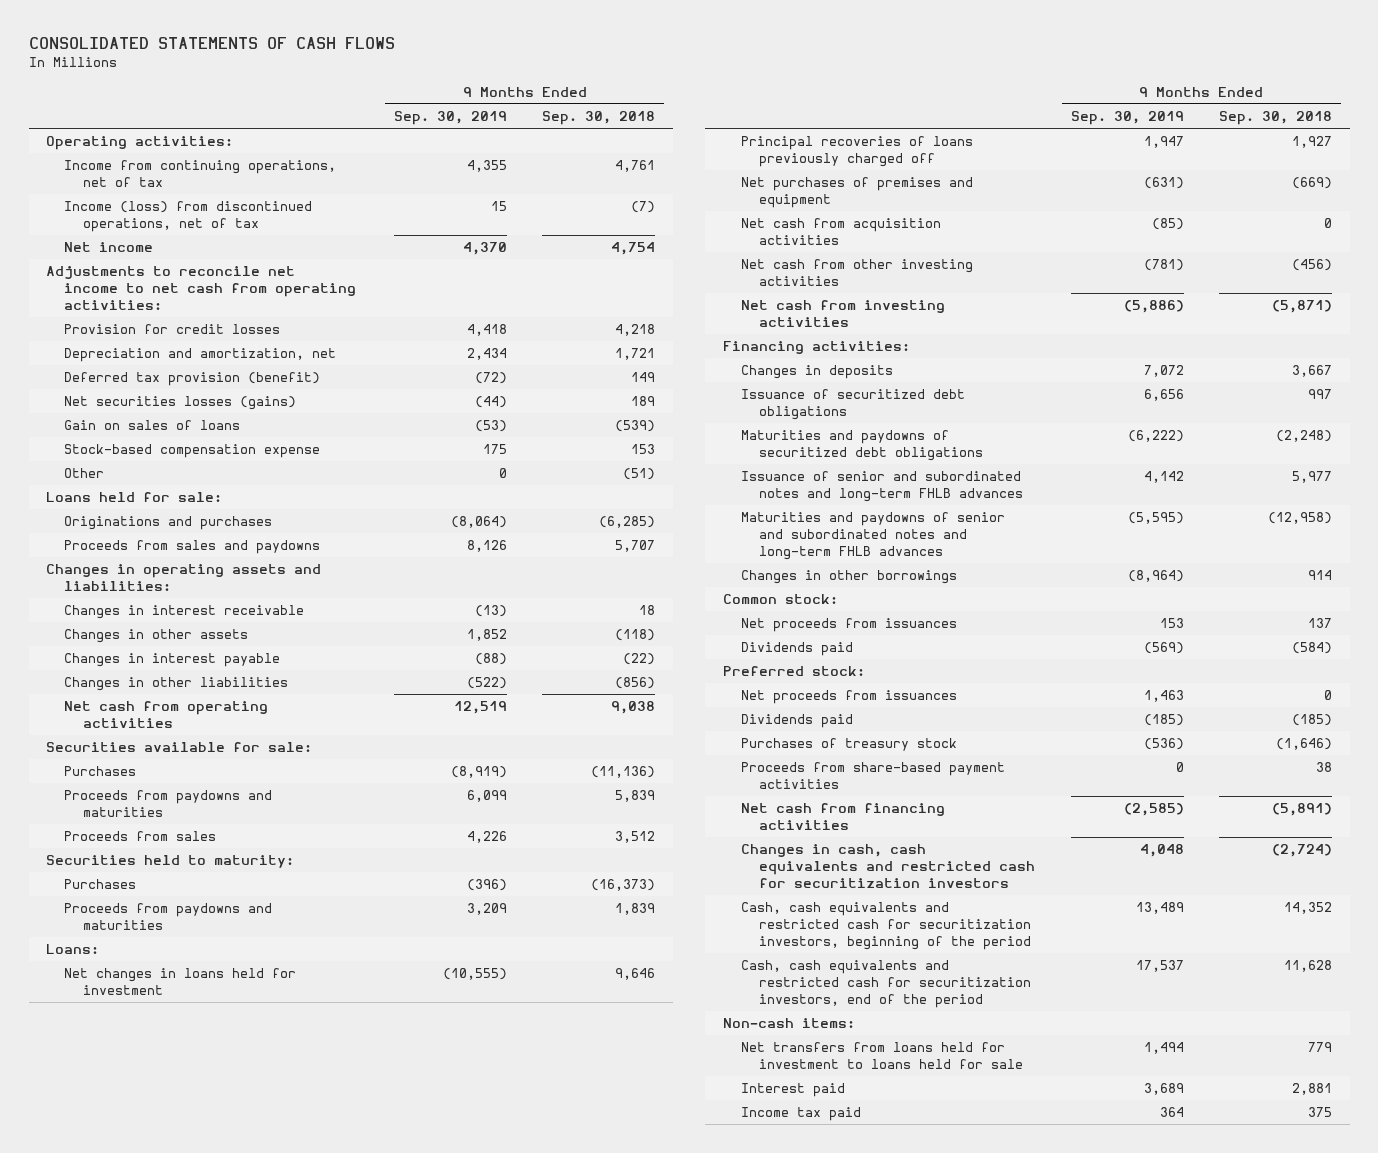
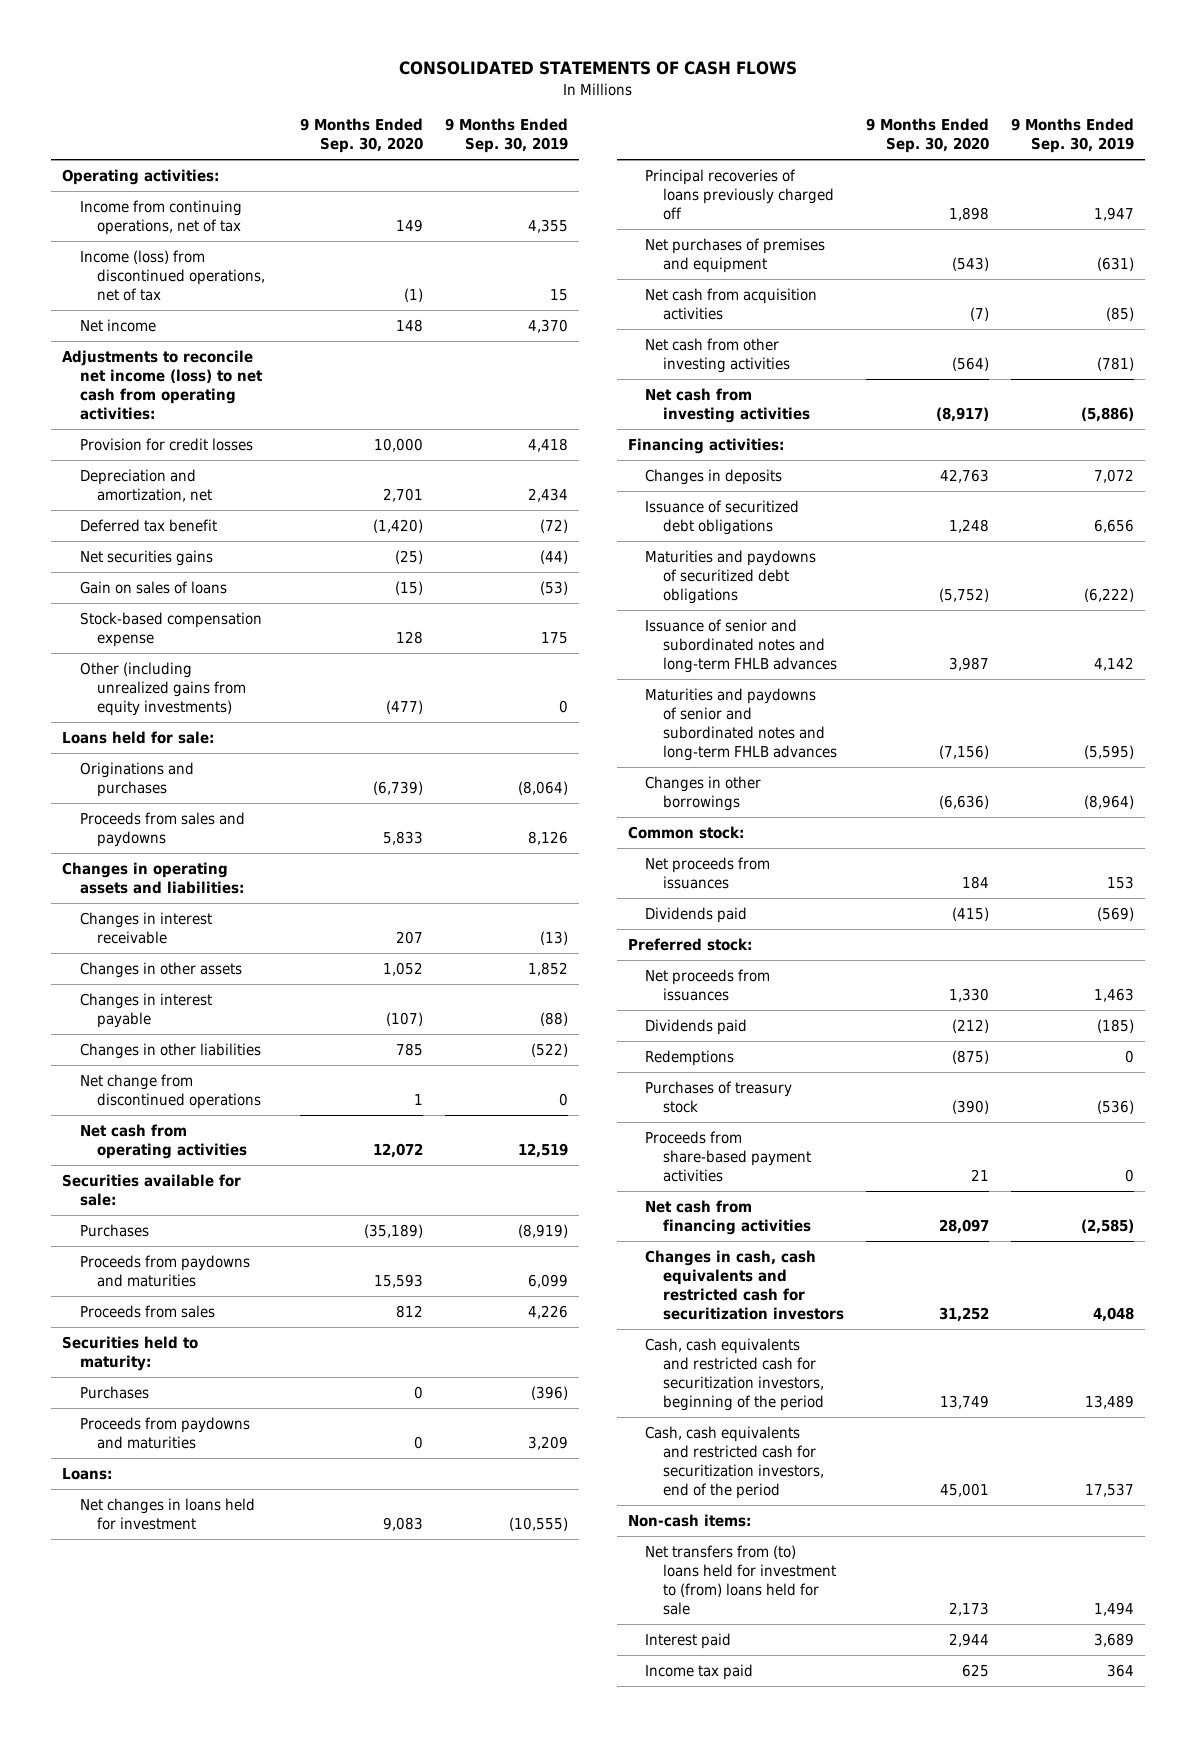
[542,110,656,125] Sep. 30, 2018 -> none
none -> [300,118,424,154] 9 Months Ended Sep. 30, 2020
[46,266,357,310] Adjustments to reconcile net income to net cash from operating activities: -> [62,349,263,420] Adjustments to reconcile net income (loss) to net cash from operating activities:
[64,372,321,387] Deferred tax provision (benefit) -> [79,518,217,532] Deferred tax benefit
[64,396,297,411] Net securities losses (gains) -> [79,549,213,566] Net securities gains
[64,468,105,479] Other -> [79,661,247,716] Other (including unrealized gains from equity investments)
none -> [79,1073,262,1109] Net change from discontinued operations
none -> [645,1049,735,1066] Redemptions
[741,1042,1024,1069] Net transfers from loans held for investment to loans held for sale -> [645,1544,836,1615] Net transfers from (to) loans held for investment to (from) loans held for sale

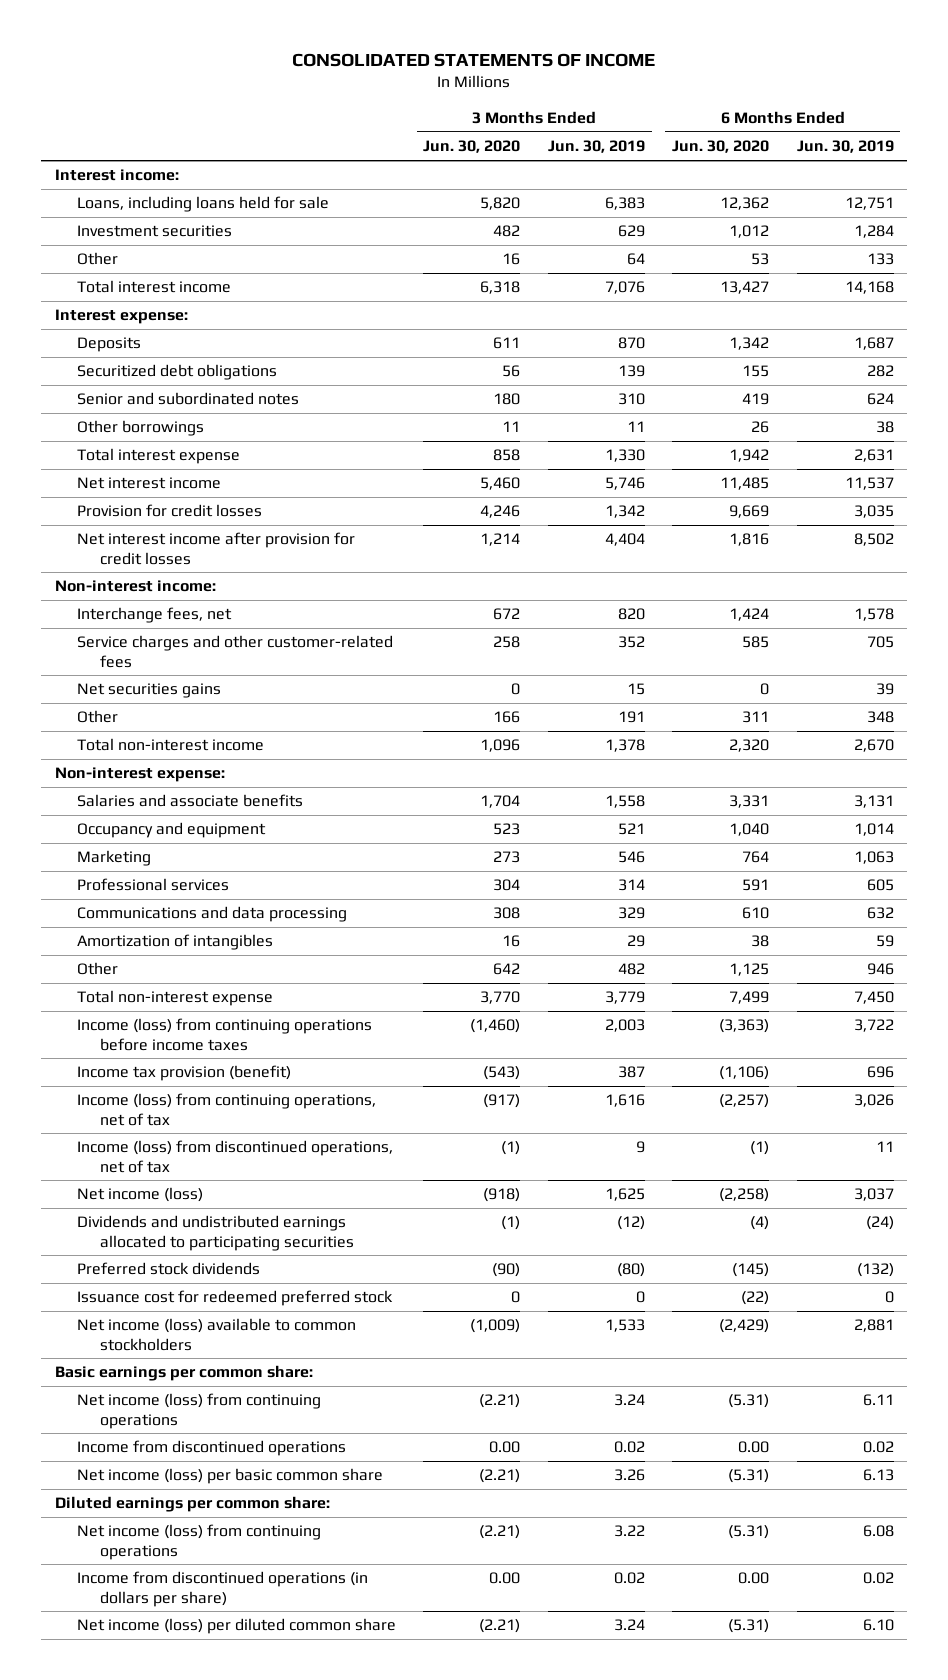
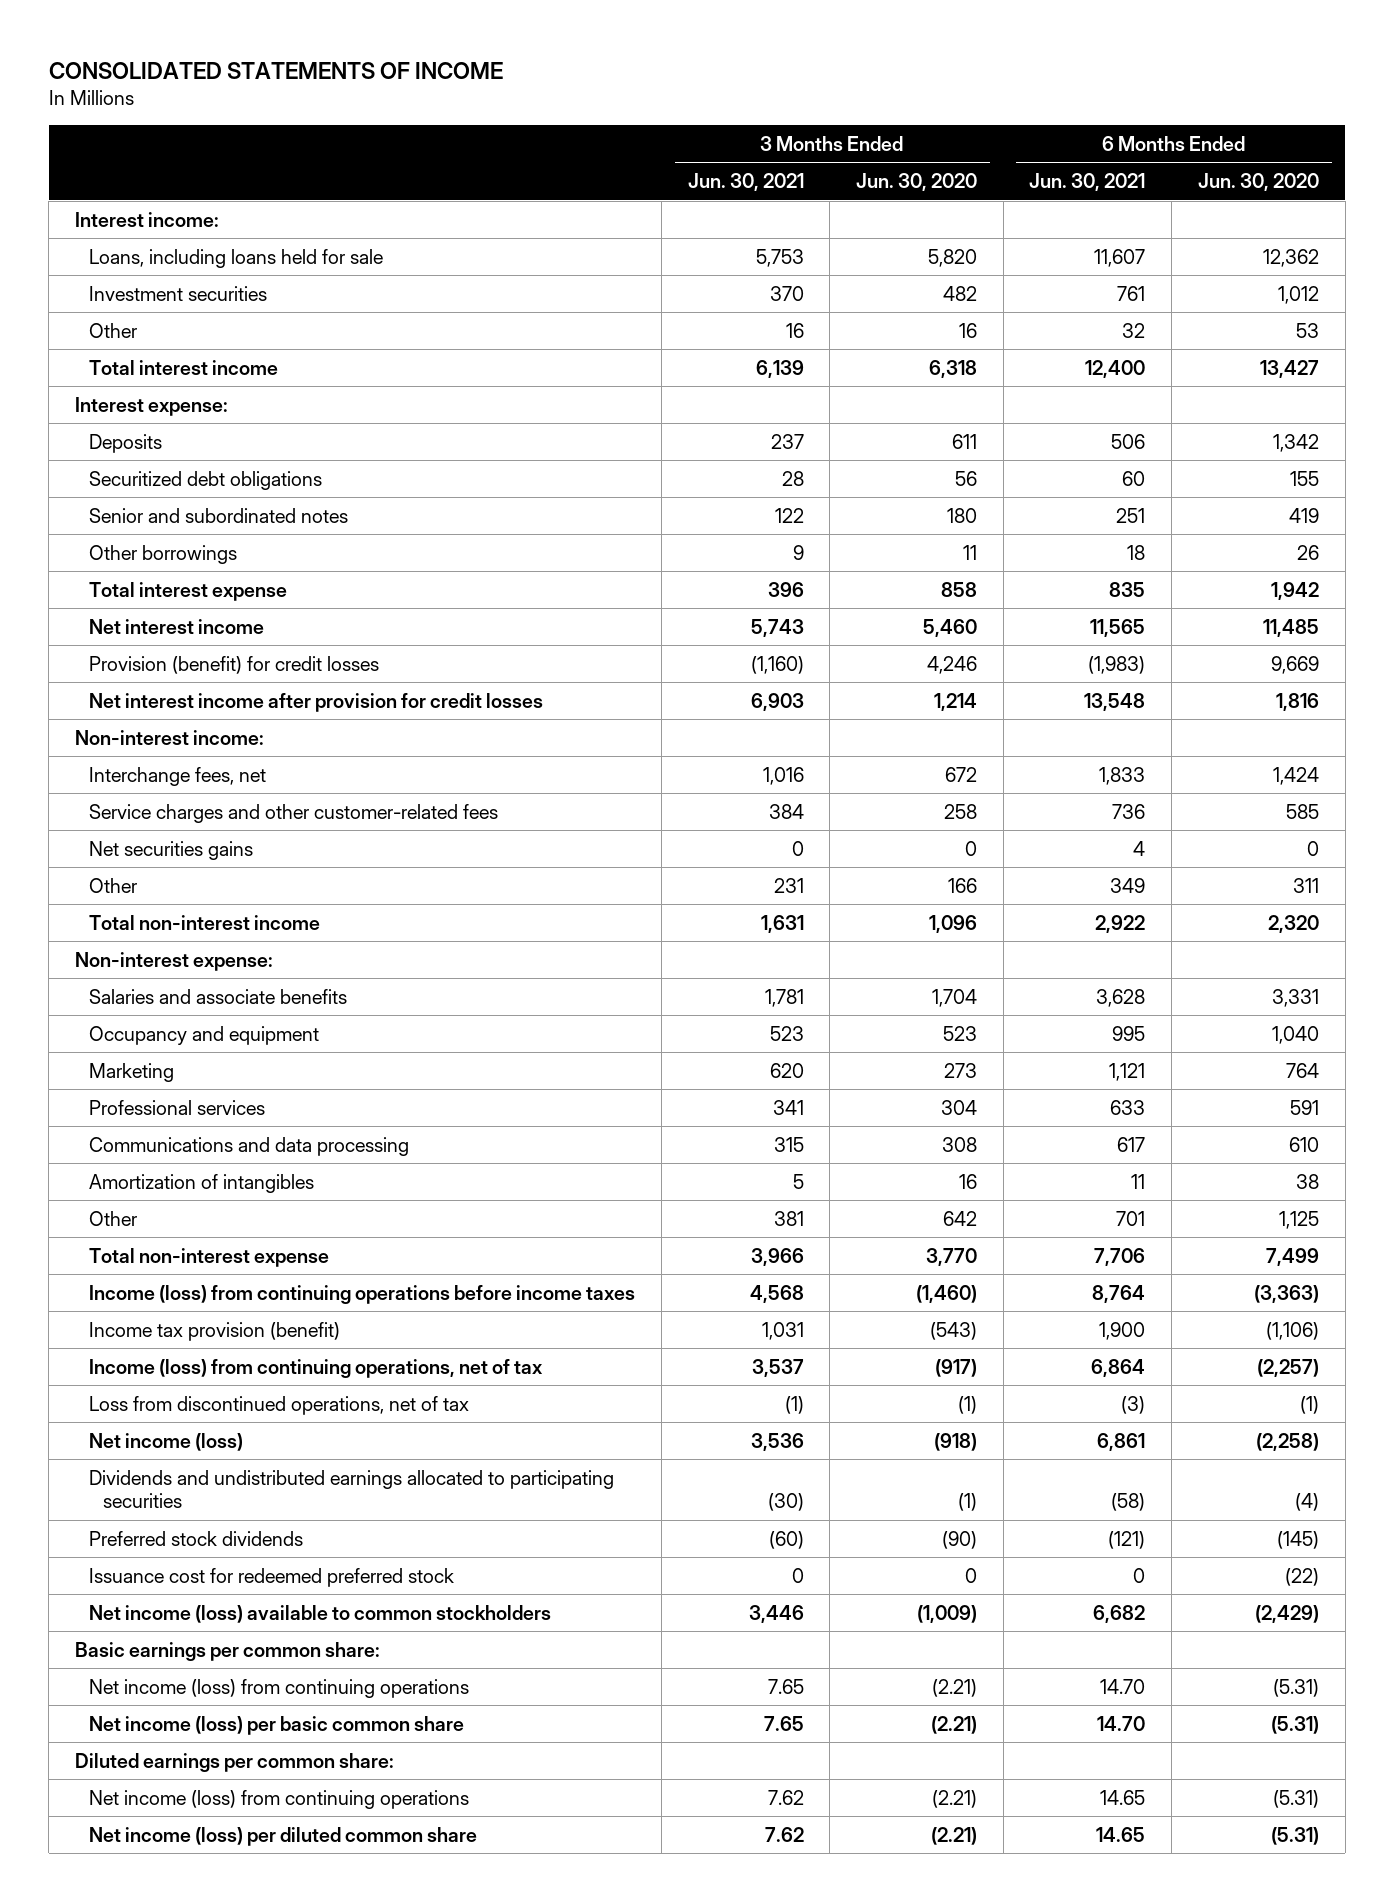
[547,140,645,154] Jun. 30, 2019 -> none
[796,140,894,154] Jun. 30, 2019 -> none
none -> [687,173,804,192] Jun. 30, 2021
none -> [1029,173,1146,192] Jun. 30, 2021
[77,504,263,518] Provision for credit losses -> [89,655,380,674] Provision (benefit) for credit losses
[77,1140,394,1173] Income (loss) from discontinued operations, net of tax -> [89,1395,470,1415] Loss from discontinued operations, net of tax
[77,1440,347,1457] Income from discontinued operations -> none
[77,1571,369,1607] Income from discontinued operations (in dollars per share) -> none

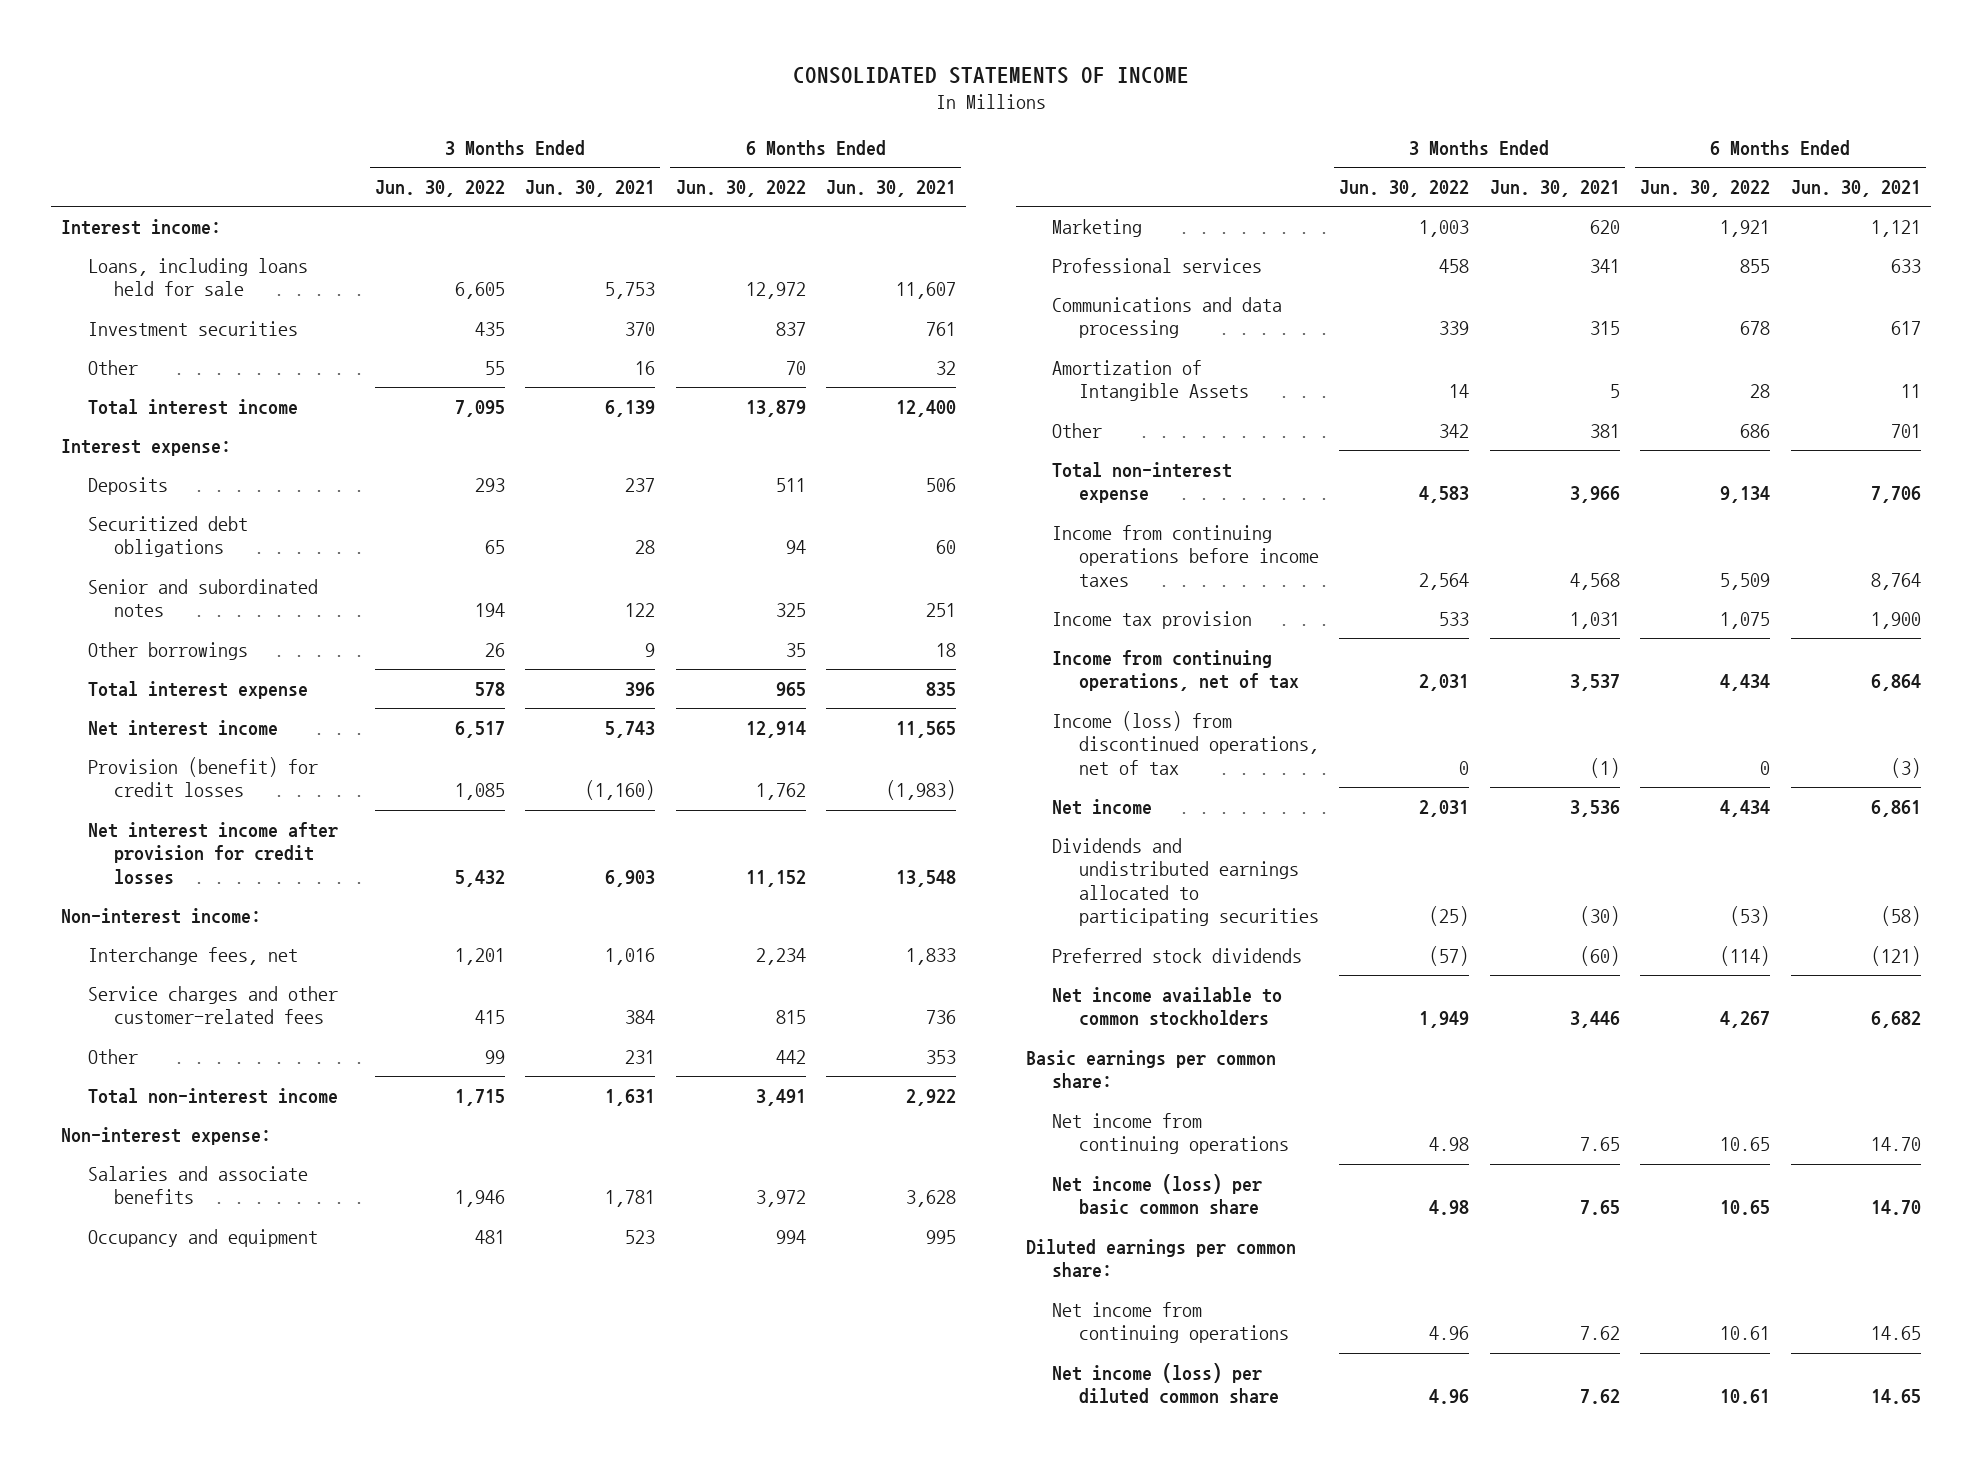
[856,173,978,192] Jun. 30, 2020 -> none
[1197,173,1319,192] Jun. 30, 2020 -> none
none -> [374,180,505,198] Jun. 30, 2022
none -> [675,180,806,198] Jun. 30, 2022
[89,840,254,860] Net securities gains -> none
[1110,877,1146,893] 349 -> [926,1049,957,1064] 353
[89,1173,315,1193] Amortization of intangibles -> [1052,359,1249,402] Amortization of Intangible Assets
[89,1284,636,1304] Income (loss) from continuing operations before income taxes -> [1052,524,1319,587] Income from continuing operations before income taxes
[89,1321,341,1341] Income tax provision (benefit) -> [1052,610,1253,629] Income tax provision
[89,1358,544,1378] Income (loss) from continuing operations, net of tax -> [1052,649,1299,692] Income from continuing operations, net of tax
[89,1395,470,1415] Loss from discontinued operations, net of tax -> [1052,710,1319,775] Income (loss) from discontinued operations, net of tax
[89,1432,244,1451] Net income (loss) -> [1052,798,1153,815] Net income
[89,1567,455,1587] Issuance cost for redeemed preferred stock -> none
[89,1604,552,1623] Net income (loss) available to common stockholders -> [1052,986,1283,1027] Net income available to common stockholders
[89,1678,470,1698] Net income (loss) from continuing operations -> [1052,1112,1289,1155] Net income from continuing operations
[89,1789,470,1809] Net income (loss) from continuing operations -> [1052,1301,1289,1344] Net income from continuing operations

